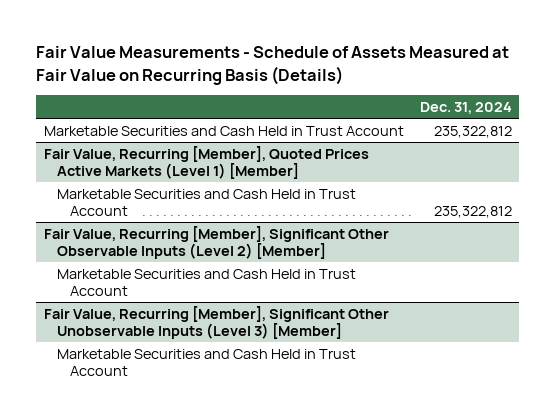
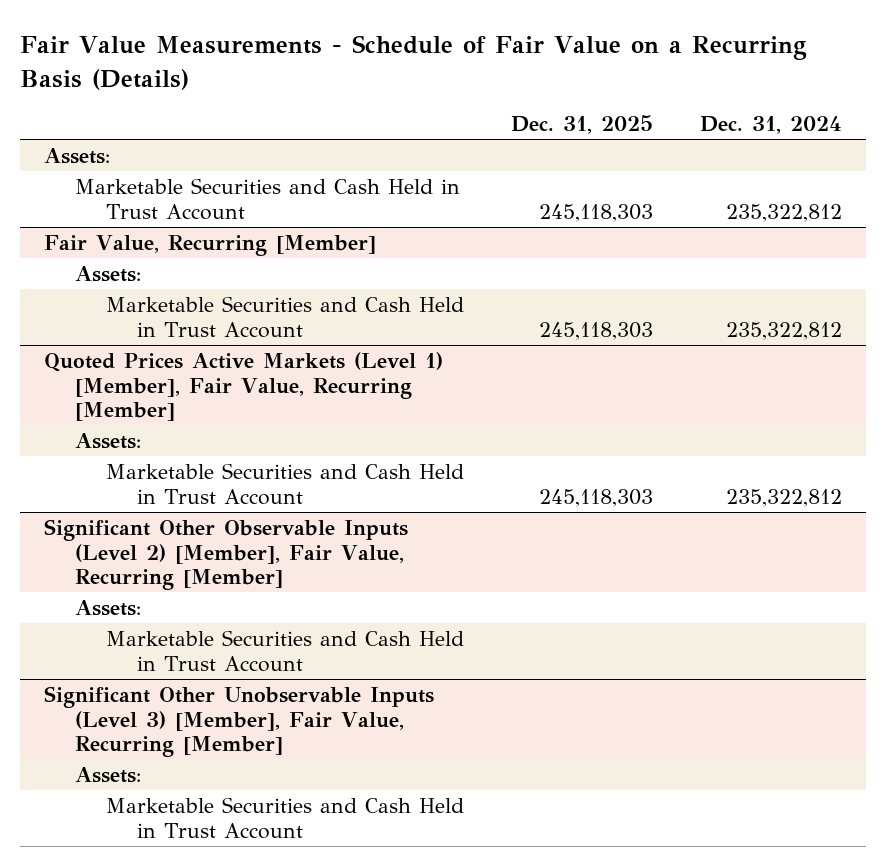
[36,46,510,85] Fair Value Measurements - Schedule of Assets Measured at Fair Value on Recurring Basis (Details) -> [20,35,808,90] Fair Value Measurements - Schedule of Fair Value on a Recurring Basis (Details)
none -> [511,114,654,134] Dec. 31, 2025
none -> [43,147,110,164] Assets:
[43,145,369,180] Fair Value, Recurring [Member], Quoted Prices Active Markets (Level 1) [Member] -> none
none -> [43,234,376,256] Fair Value, Recurring [Member]
none -> [74,265,141,282] Assets:
none -> [43,351,443,422] Quoted Prices Active Markets (Level 1) [Member], Fair Value, Recurring [Member]
none -> [74,432,141,449] Assets:
none -> [105,462,464,505] Marketable Securities and Cash Held in Trust Account
[43,225,389,260] Fair Value, Recurring [Member], Significant Other Observable Inputs (Level 2) [Member] -> [43,518,408,591] Significant Other Observable Inputs (Level 2) [Member], Fair Value, Recurring [Member]
none -> [74,599,141,616] Assets:
[43,305,389,340] Fair Value, Recurring [Member], Significant Other Unobservable Inputs (Level 3) [Member] -> [43,685,434,758] Significant Other Unobservable Inputs (Level 3) [Member], Fair Value, Recurring [Member]
none -> [74,766,141,783] Assets:

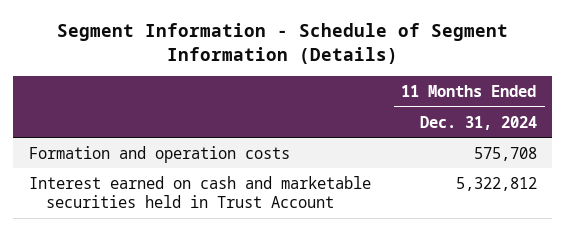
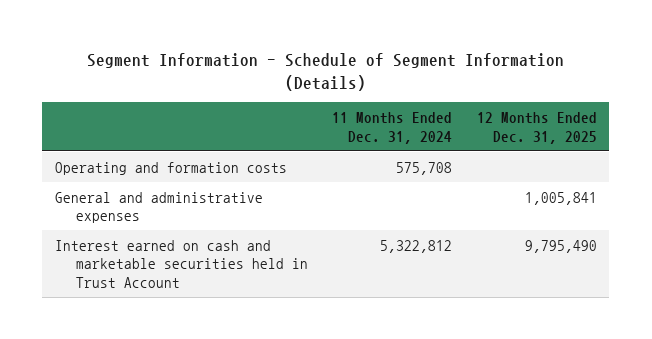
none -> [476,112,597,144] 12 Months Ended Dec. 31, 2025
[28,145,290,163] Formation and operation costs -> [54,161,287,175] Operating and formation costs
none -> [54,191,263,224] General and administrative expenses

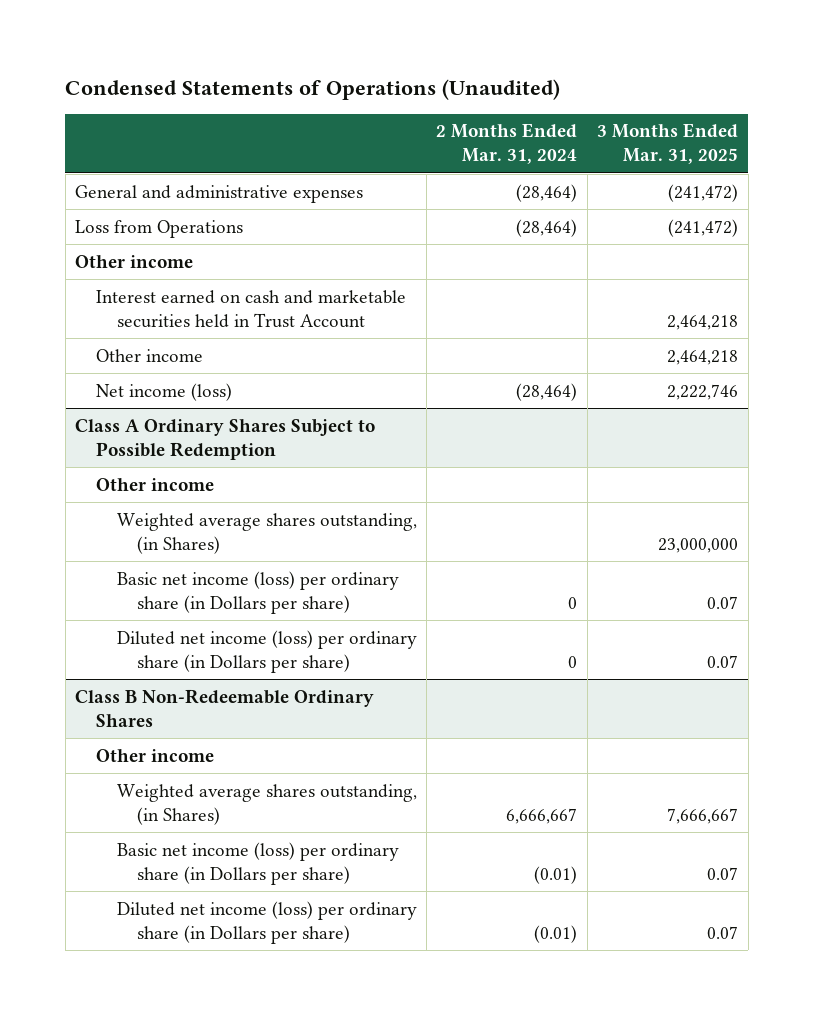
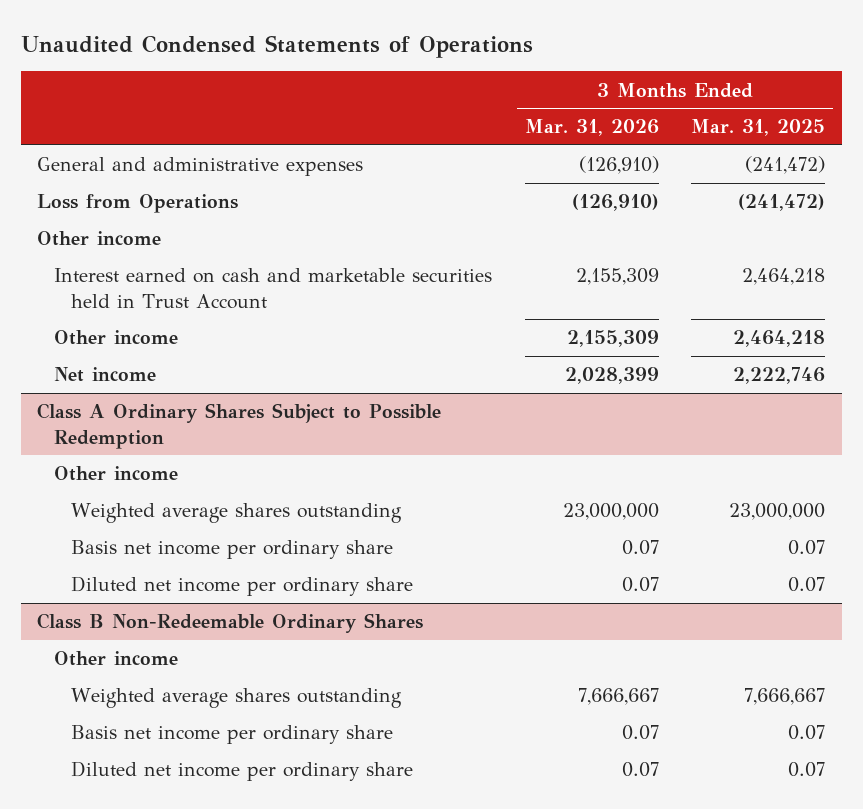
[65,78,561,100] Condensed Statements of Operations (Unaudited) -> [21,34,534,58] Unaudited Condensed Statements of Operations
[436,123,578,165] 2 Months Ended Mar. 31, 2024 -> none
none -> [524,119,659,137] Mar. 31, 2026
[95,382,232,401] Net income (loss) -> [54,367,157,383] Net income
[116,512,417,554] Weighted average shares outstanding, (in Shares) -> [71,503,403,524] Weighted average shares outstanding
[116,570,399,614] Basic net income (loss) per ordinary share (in Dollars per share) -> [71,540,394,560] Basis net income per ordinary share
[116,629,417,673] Diluted net income (loss) per ordinary share (in Dollars per share) -> [71,576,414,597] Diluted net income per ordinary share
[116,783,417,825] Weighted average shares outstanding, (in Shares) -> [71,688,403,709] Weighted average shares outstanding
[116,841,399,885] Basic net income (loss) per ordinary share (in Dollars per share) -> [71,725,394,745] Basis net income per ordinary share
[116,900,417,944] Diluted net income (loss) per ordinary share (in Dollars per share) -> [71,761,414,782] Diluted net income per ordinary share

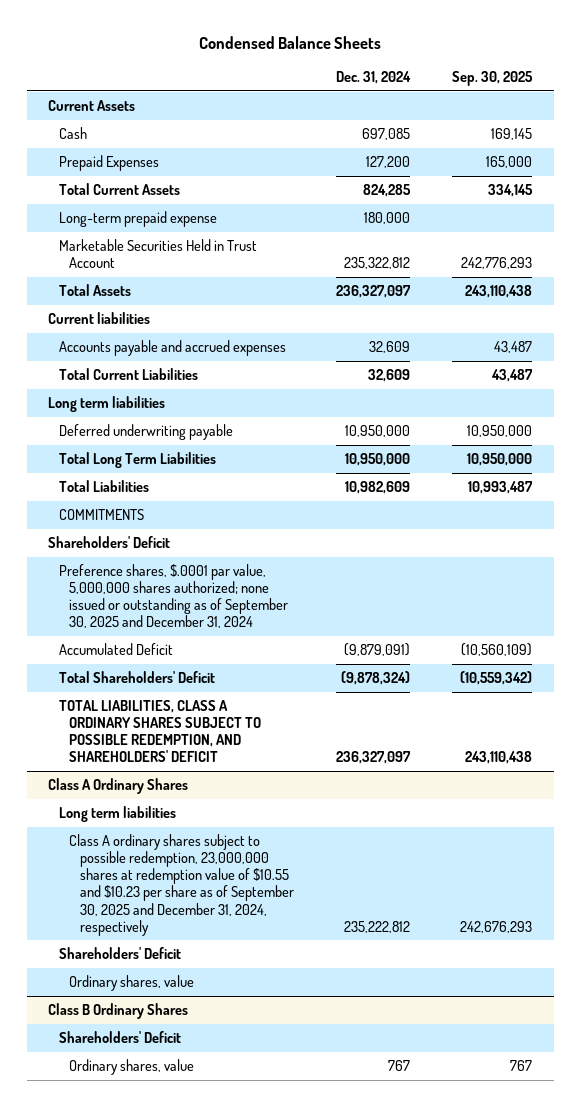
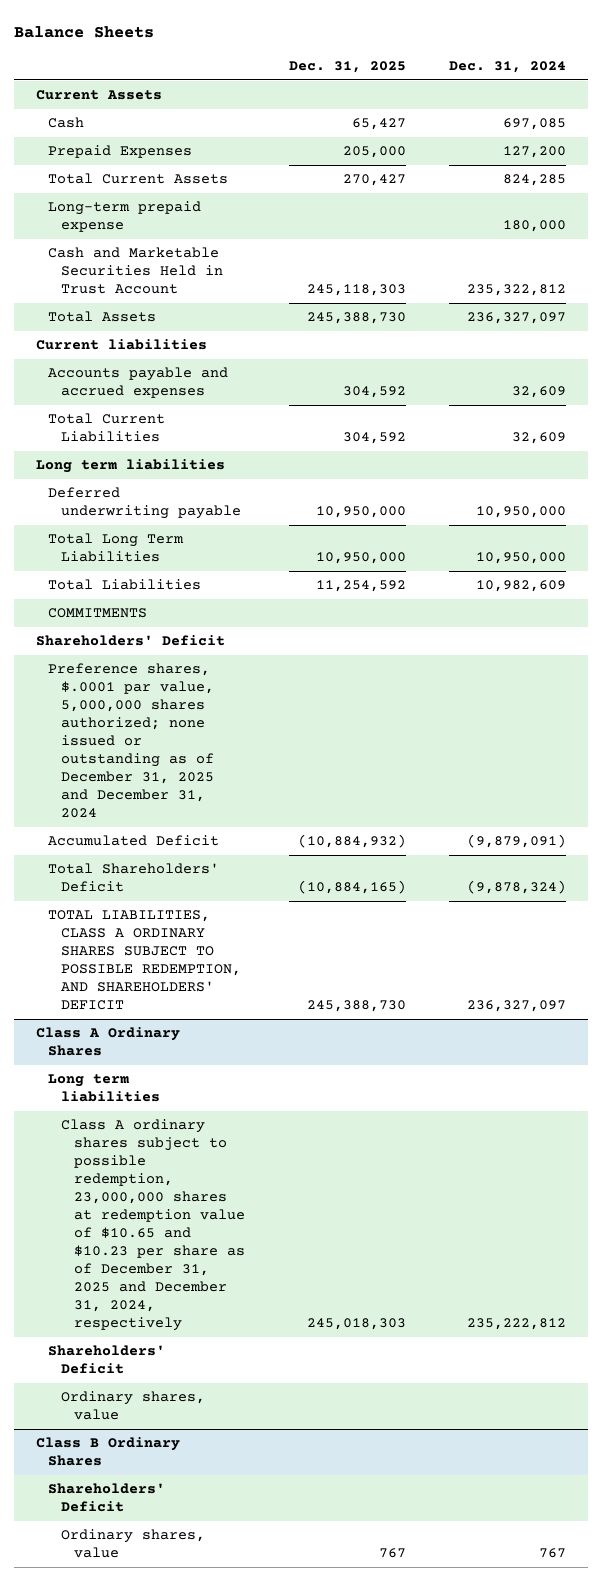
[199,35,382,49] Condensed Balance Sheets -> [13,25,154,38] Balance Sheets
[452,71,534,87] Sep. 30, 2025 -> none
none -> [288,61,406,74] Dec. 31, 2025
[58,239,257,269] Marketable Securities Held in Trust Account -> [48,247,223,295] Cash and Marketable Securities Held in Trust Account
[58,564,289,629] Preference shares, $.0001 par value, 5,000,000 shares authorized; none issued or outstanding as of September 30, 2025 and December 31, 2024 -> [48,663,214,819] Preference shares, $.0001 par value, 5,000,000 shares authorized; none issued or outstanding as of December 31, 2025 and December 31, 2024
[69,834,294,936] Class A ordinary shares subject to possible redemption, 23,000,000 shares at redemption value of $10.55 and $10.23 per share as of September 30, 2025 and December 31, 2024, respectively -> [60,1119,245,1332] Class A ordinary shares subject to possible redemption, 23,000,000 shares at redemption value of $10.65 and $10.23 per share as of December 31, 2025 and December 31, 2024, respectively

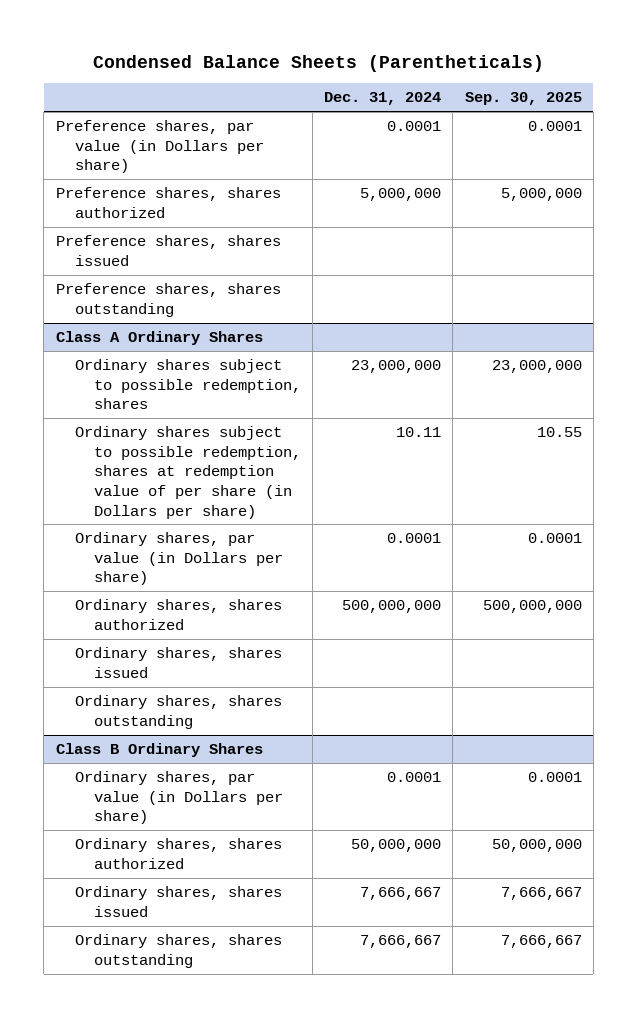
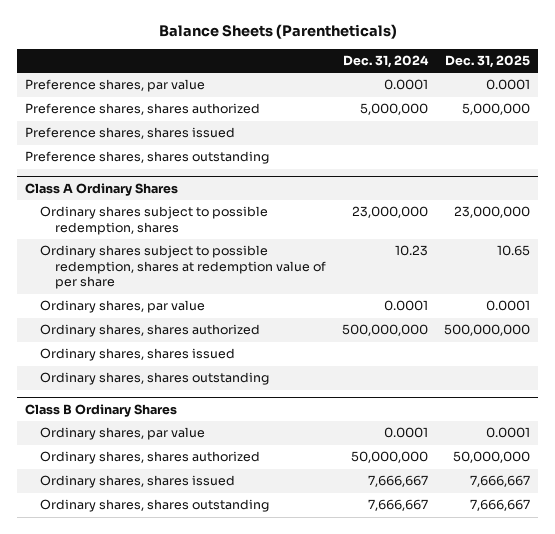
[92,54,544,72] Condensed Balance Sheets (Parentheticals) -> [158,24,397,40] Balance Sheets (Parentheticals)
[464,92,582,106] Sep. 30, 2025 -> none
none -> [444,55,530,69] Dec. 31, 2025
[55,120,264,174] Preference shares, par value (in Dollars per share) -> [25,79,206,93] Preference shares, par value
[74,426,301,519] Ordinary shares subject to possible redemption, shares at redemption value of per share (in Dollars per share) -> [39,245,326,290] Ordinary shares subject to possible redemption, shares at redemption value of per share
[396,427,442,438] 10.11 -> [394,245,428,257] 10.23
[74,532,283,586] Ordinary shares, par value (in Dollars per share) -> [39,300,205,314] Ordinary shares, par value
[74,771,283,825] Ordinary shares, par value (in Dollars per share) -> [39,427,205,441] Ordinary shares, par value

